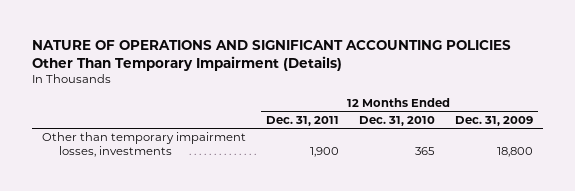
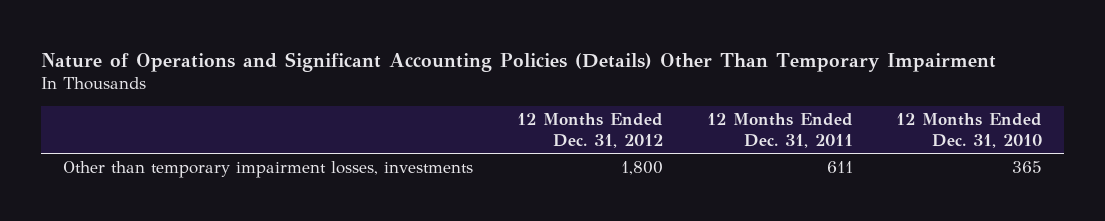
[31,39,511,71] NATURE OF OPERATIONS AND SIGNIFICANT ACCOUNTING POLICIES Other Than Temporary Impairment (Details) -> [40,51,996,72] Nature of Operations and Significant Accounting Policies (Details) Other Than Temporary Impairment
[454,116,533,127] Dec. 31, 2009 -> none
none -> [516,112,663,148] 12 Months Ended Dec. 31, 2012
[309,147,339,158] 1,900 -> [826,160,853,173] 611

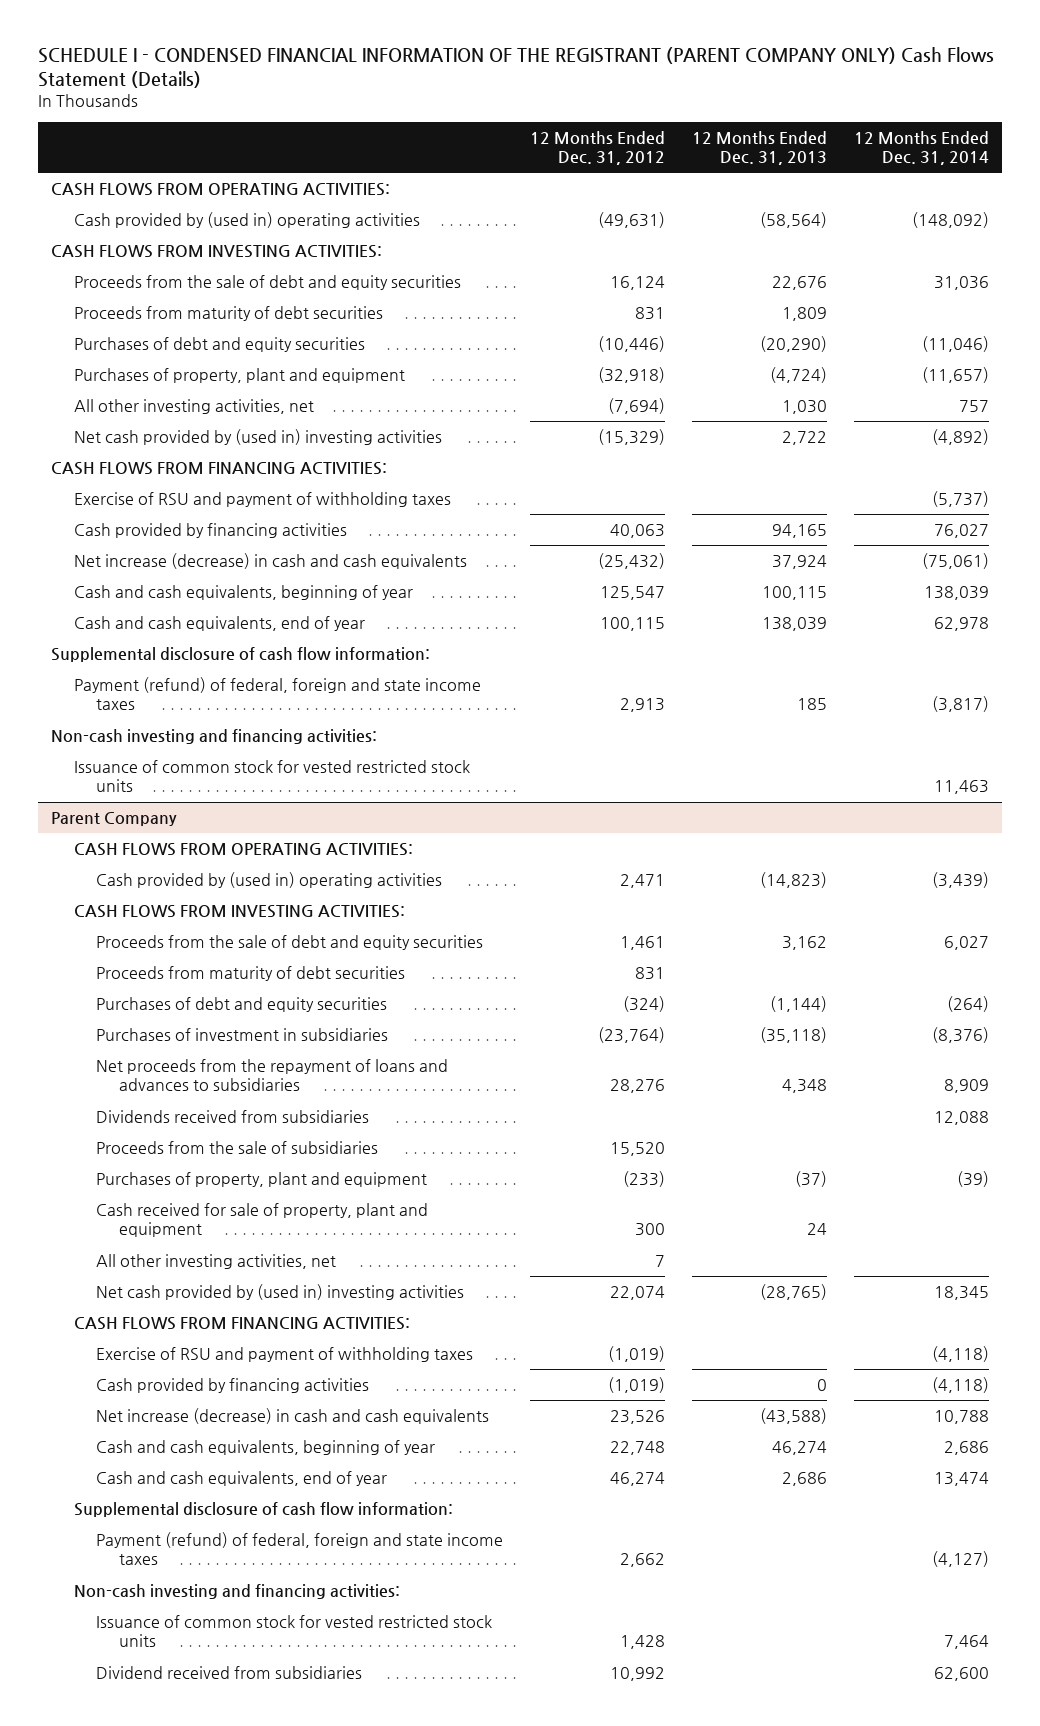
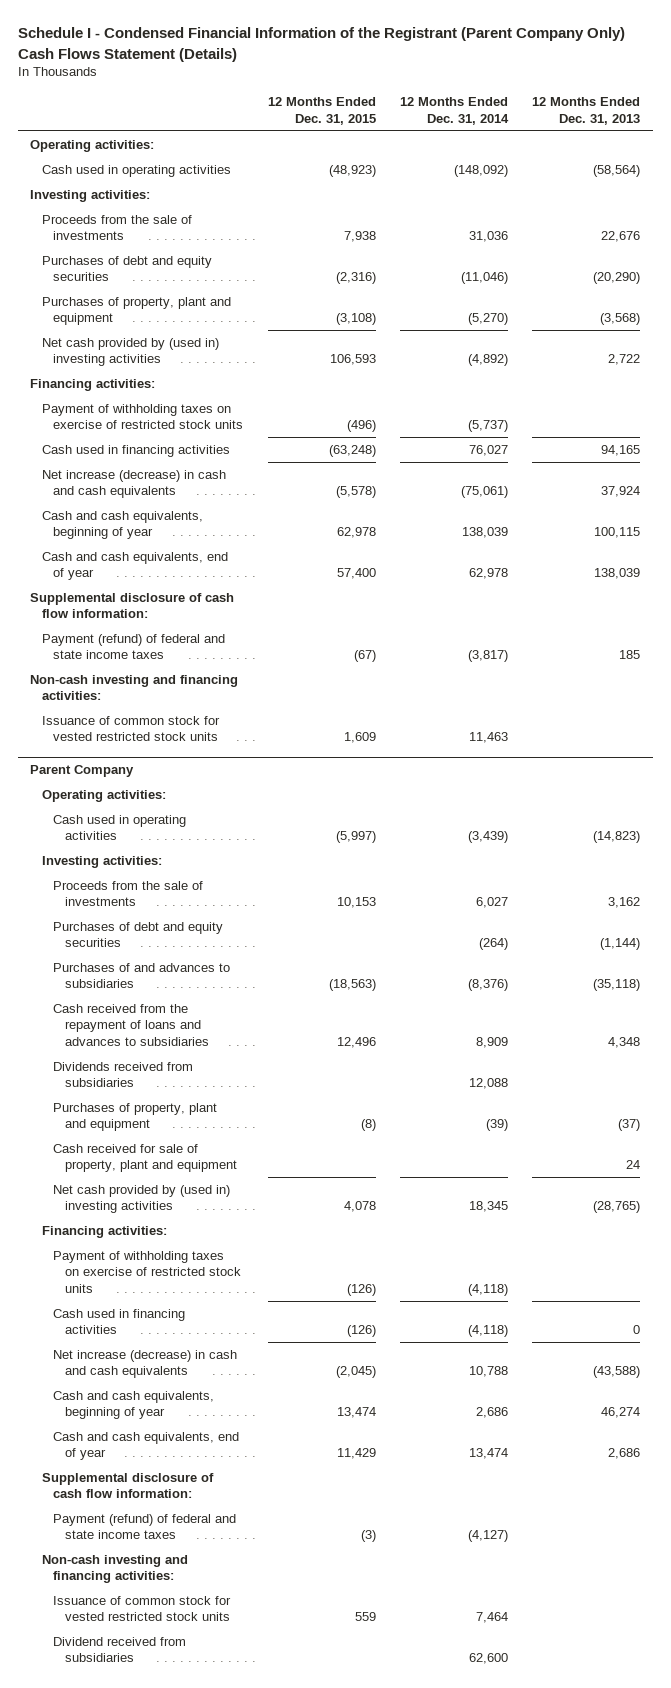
[37,47,994,89] SCHEDULE I - CONDENSED FINANCIAL INFORMATION OF THE REGISTRANT (PARENT COMPANY ONLY) Cash Flows Statement (Details) -> [18,27,626,62] Schedule I - Condensed Financial Information of the Registrant (Parent Company Only) Cash Flows Statement (Details)
[530,130,666,165] 12 Months Ended Dec. 31, 2012 -> none
none -> [267,97,376,125] 12 Months Ended Dec. 31, 2015
[73,306,383,322] Proceeds from maturity of debt securities -> none
[50,183,390,197] CASH FLOWS FROM OPERATING ACTIVITIES: -> [30,139,155,152] Operating activities:
[73,212,420,229] Cash provided by (used in) operating activities -> [41,164,231,177] Cash used in operating activities
[50,245,382,259] CASH FLOWS FROM INVESTING ACTIVITIES: -> [30,189,151,202] Investing activities:
[73,275,461,291] Proceeds from the sale of debt and equity securities -> [41,214,192,241] Proceeds from the sale of investments
[73,399,314,415] All other investing activities, net -> none
[769,367,827,384] (4,724) -> [600,313,641,326] (3,568)
[921,367,989,384] (11,657) -> [468,313,509,326] (5,270)
[50,462,387,476] CASH FLOWS FROM FINANCING ACTIVITIES: -> [30,378,156,391] Financing activities:
[73,492,451,508] Exercise of RSU and payment of withholding taxes -> [41,403,244,430] Payment of withholding taxes on exercise of restricted stock units
[73,523,347,539] Cash provided by financing activities -> [41,444,230,457] Cash used in financing activities
[73,677,481,711] Payment (refund) of federal, foreign and state income taxes -> [41,633,225,660] Payment (refund) of federal and state income taxes
[96,966,406,982] Proceeds from maturity of debt securities -> none
[73,843,413,857] CASH FLOWS FROM OPERATING ACTIVITIES: -> [41,789,166,802] Operating activities:
[96,872,443,889] Cash provided by (used in) operating activities -> [53,814,187,841] Cash used in operating activities
[73,905,405,919] CASH FLOWS FROM INVESTING ACTIVITIES: -> [41,855,162,868] Investing activities:
[96,935,484,951] Proceeds from the sale of debt and equity securities -> [53,880,204,907] Proceeds from the sale of investments
[96,1028,389,1042] Purchases of investment in subsidiaries -> [53,962,231,989] Purchases of and advances to subsidiaries
[96,1059,449,1092] Net proceeds from the repayment of loans and advances to subsidiaries -> [53,1003,209,1046] Cash received from the repayment of loans and advances to subsidiaries
[96,1141,379,1155] Proceeds from the sale of subsidiaries -> none
[96,1254,337,1270] All other investing activities, net -> none
[73,1317,410,1331] CASH FLOWS FROM FINANCING ACTIVITIES: -> [41,1225,167,1238] Financing activities:
[96,1347,474,1363] Exercise of RSU and payment of withholding taxes -> [53,1250,241,1293] Payment of withholding taxes on exercise of restricted stock units
[96,1378,370,1394] Cash provided by financing activities -> [53,1308,186,1335] Cash used in financing activities
[96,1532,504,1566] Payment (refund) of federal, foreign and state income taxes -> [53,1513,237,1540] Payment (refund) of federal and state income taxes

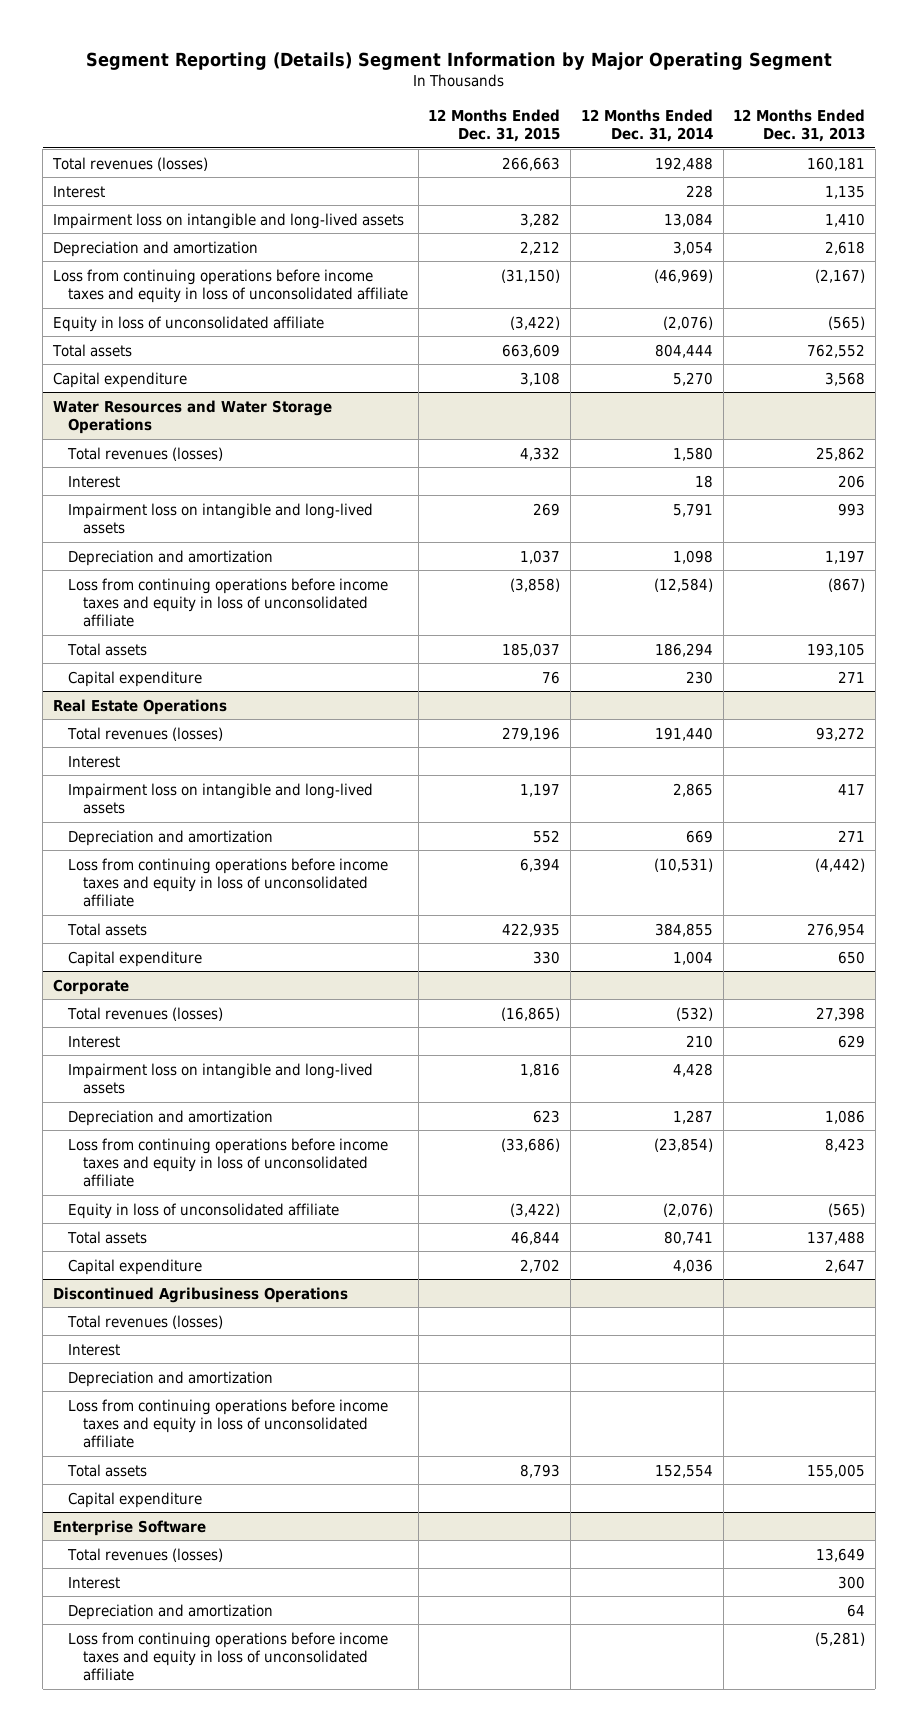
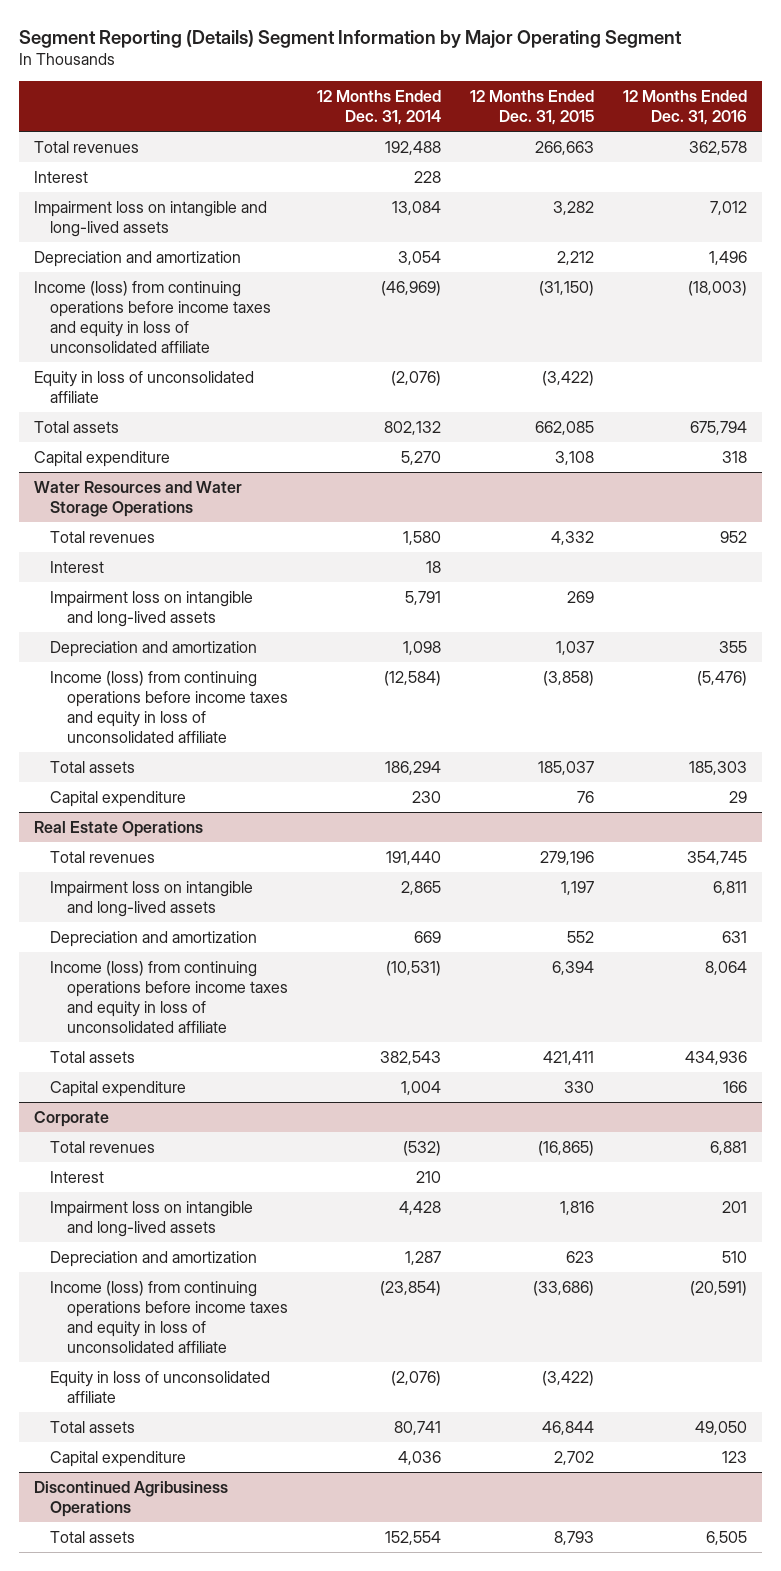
[733,108,866,143] 12 Months Ended Dec. 31, 2013 -> none
none -> [623,90,748,126] 12 Months Ended Dec. 31, 2016
[51,156,208,171] Total revenues (losses) -> [33,140,139,153] Total revenues
[52,268,409,303] Loss from continuing operations before income taxes and equity in loss of unconsolidated affiliate -> [33,280,272,353] Income (loss) from continuing operations before income taxes and equity in loss of unconsolidated affiliate
[502,343,561,358] 663,609 -> [535,420,595,435] 662,085
[654,343,713,358] 804,444 -> [384,420,442,435] 802,132
[67,446,224,461] Total revenues (losses) -> [50,530,156,543] Total revenues
[68,577,389,628] Loss from continuing operations before income taxes and equity in loss of unconsolidated affiliate -> [50,670,289,743] Income (loss) from continuing operations before income taxes and equity in loss of unconsolidated affiliate
[68,755,121,768] Interest -> none
[67,726,224,741] Total revenues (losses) -> [50,850,156,863] Total revenues
[68,857,389,908] Loss from continuing operations before income taxes and equity in loss of unconsolidated affiliate -> [50,960,289,1033] Income (loss) from continuing operations before income taxes and equity in loss of unconsolidated affiliate
[502,922,561,937] 422,935 -> [543,1050,595,1065] 421,411
[654,922,713,937] 384,855 -> [380,1050,442,1065] 382,543
[67,1006,224,1021] Total revenues (losses) -> [50,1140,156,1153] Total revenues
[68,1137,389,1188] Loss from continuing operations before income taxes and equity in loss of unconsolidated affiliate -> [50,1280,289,1353] Income (loss) from continuing operations before income taxes and equity in loss of unconsolidated affiliate
[67,1314,224,1329] Total revenues (losses) -> none
[68,1343,121,1356] Interest -> none
[68,1370,274,1387] Depreciation and amortization -> none
[68,1398,389,1449] Loss from continuing operations before income taxes and equity in loss of unconsolidated affiliate -> none
[68,1491,203,1508] Capital expenditure -> none
[52,1519,206,1536] Enterprise Software -> none
[67,1547,224,1562] Total revenues (losses) -> none
[68,1576,121,1589] Interest -> none
[68,1603,274,1620] Depreciation and amortization -> none
[68,1631,389,1682] Loss from continuing operations before income taxes and equity in loss of unconsolidated affiliate -> none

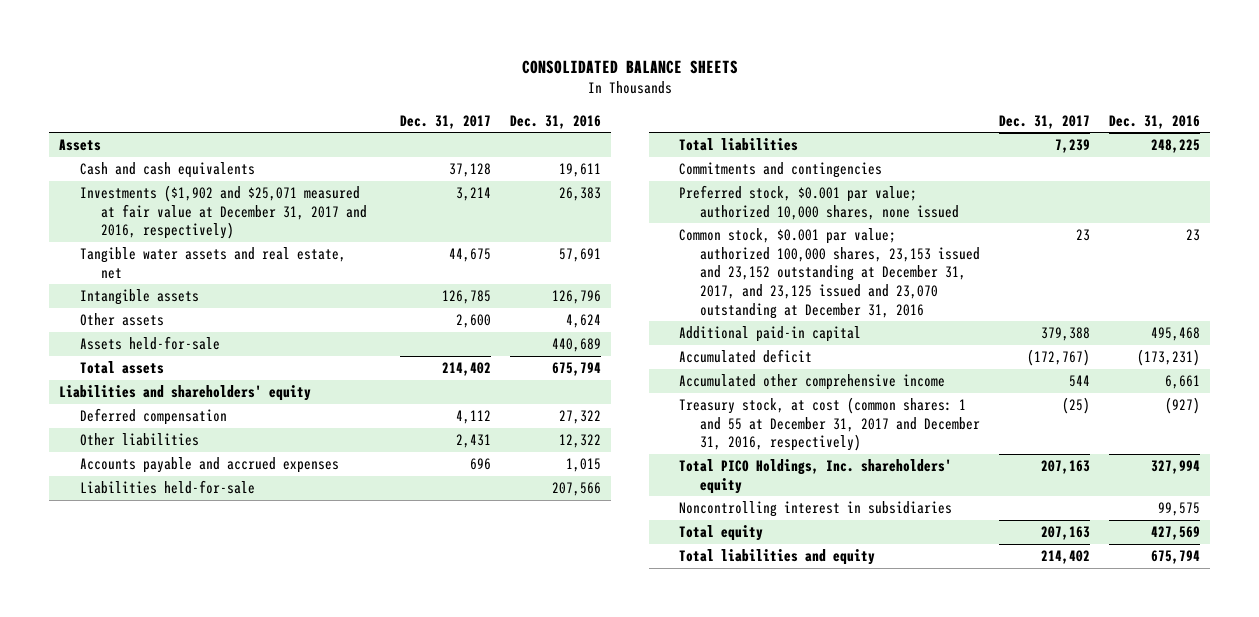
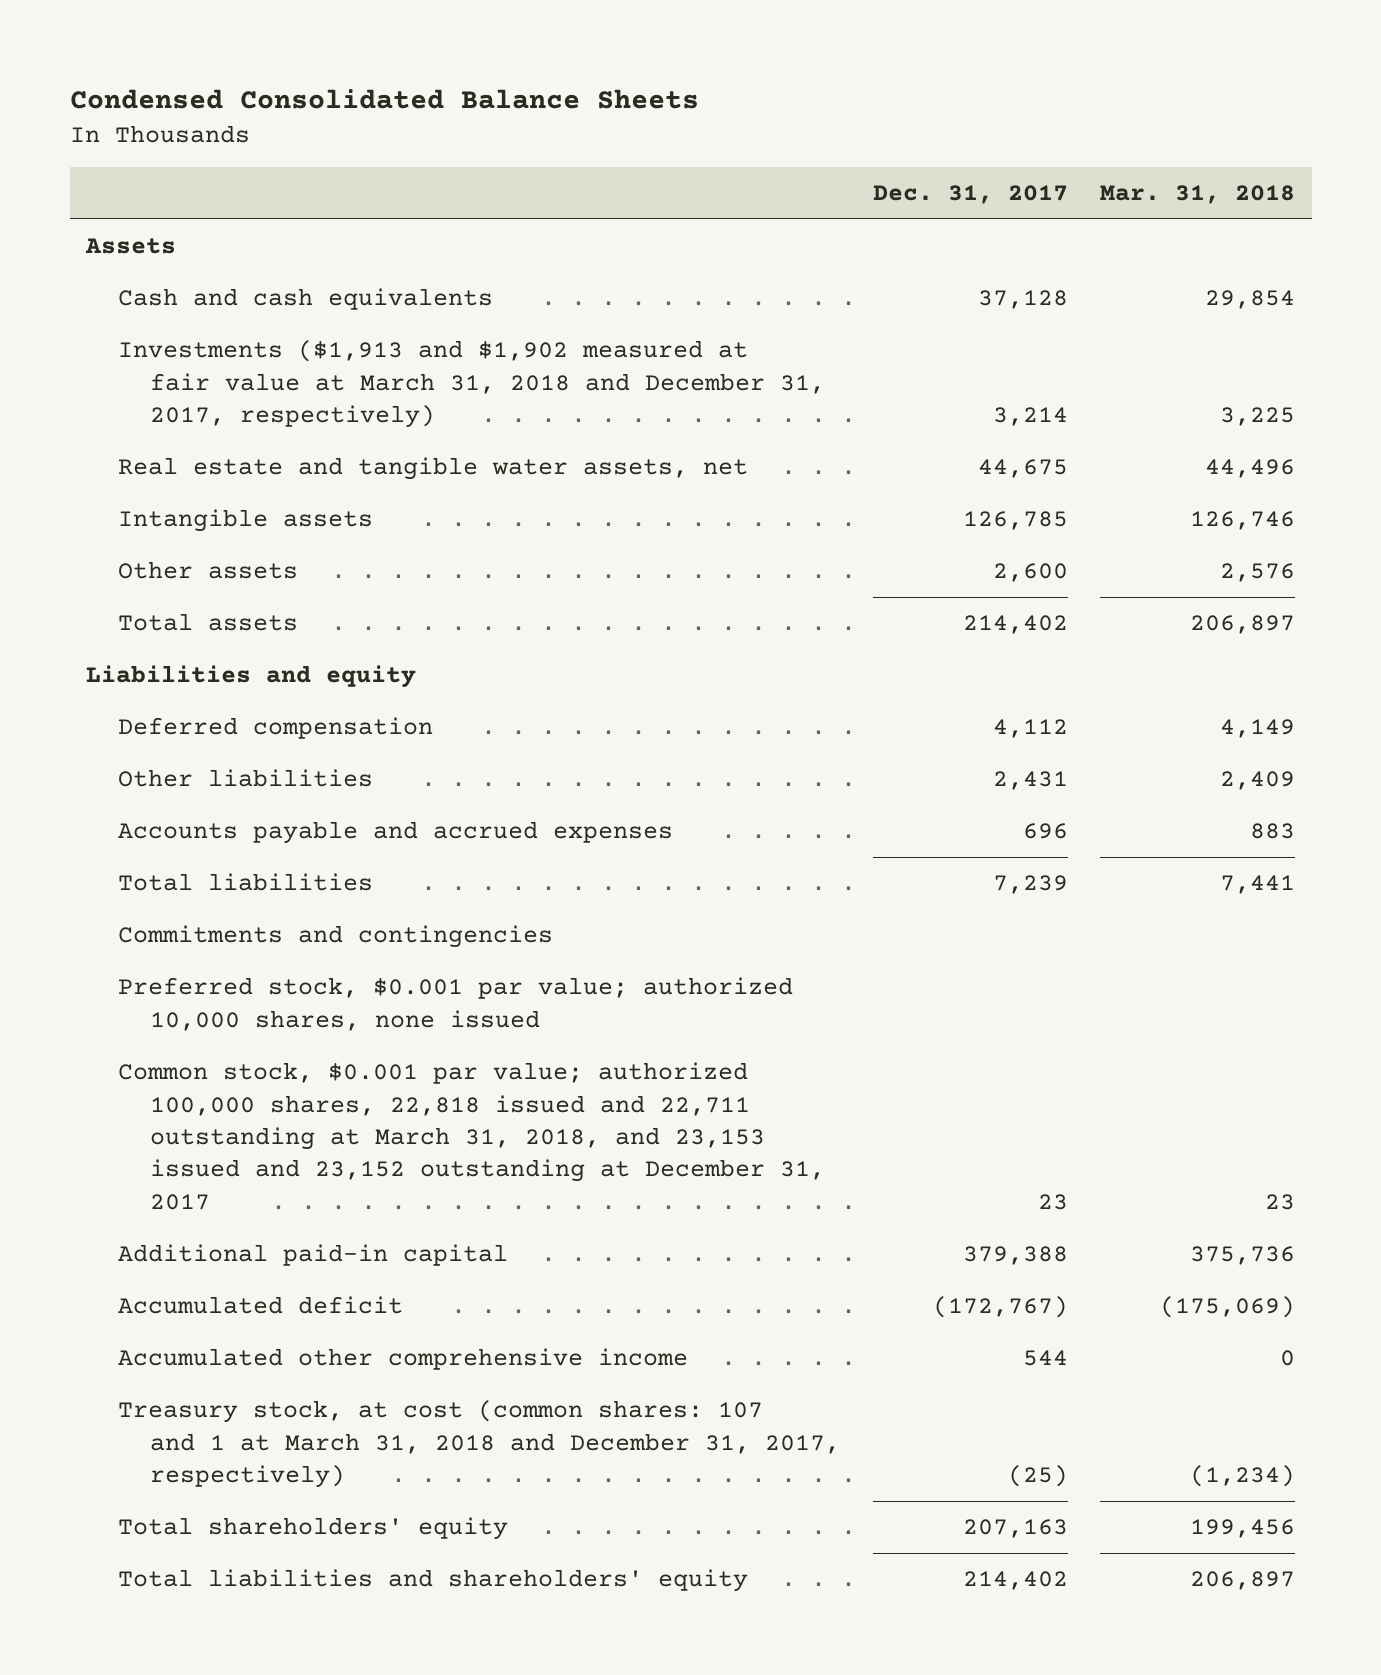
[521,59,738,74] CONSOLIDATED BALANCE SHEETS -> [69,89,699,110] Condensed Consolidated Balance Sheets
[510,114,602,129] Dec. 31, 2016 -> none
none -> [1100,185,1296,205] Mar. 31, 2018
[79,185,367,240] Investments ($1,902 and $25,071 measured at fair value at December 31, 2017 and 2016, respectively) -> [117,340,825,428] Investments ($1,913 and $1,902 measured at fair value at March 31, 2018 and December 31, 2017, respectively)
[79,247,346,279] Tangible water assets and real estate, net -> [117,457,748,481] Real estate and tangible water assets, net
[79,336,220,351] Assets held-for-sale -> none
[59,385,312,402] Liabilities and shareholders' equity -> [85,665,416,689] Liabilities and equity
[79,480,255,495] Liabilities held-for-sale -> none
[679,228,980,319] Common stock, $0.001 par value; authorized 100,000 shares, 23,153 issued and 23,152 outstanding at December 31, 2017, and 23,125 issued and 23,070 outstanding at December 31, 2016 -> [117,1062,825,1210] Common stock, $0.001 par value; authorized 100,000 shares, 22,818 issued and 22,711 outstanding at March 31, 2018, and 23,153 issued and 23,152 outstanding at December 31, 2017
[679,459,953,494] Total PICO Holdings, Inc. shareholders' equity -> none
[679,501,953,518] Noncontrolling interest in subsidiaries -> none
[679,397,980,452] Treasury stock, at cost (common shares: 1 and 55 at December 31, 2017 and December 31, 2016, respectively) -> [117,1400,840,1488] Treasury stock, at cost (common shares: 107 and 1 at March 31, 2018 and December 31, 2017, respectively)
[679,525,764,542] Total equity -> [117,1517,508,1541] Total shareholders' equity
[679,549,876,566] Total liabilities and equity -> [117,1569,748,1593] Total liabilities and shareholders' equity

